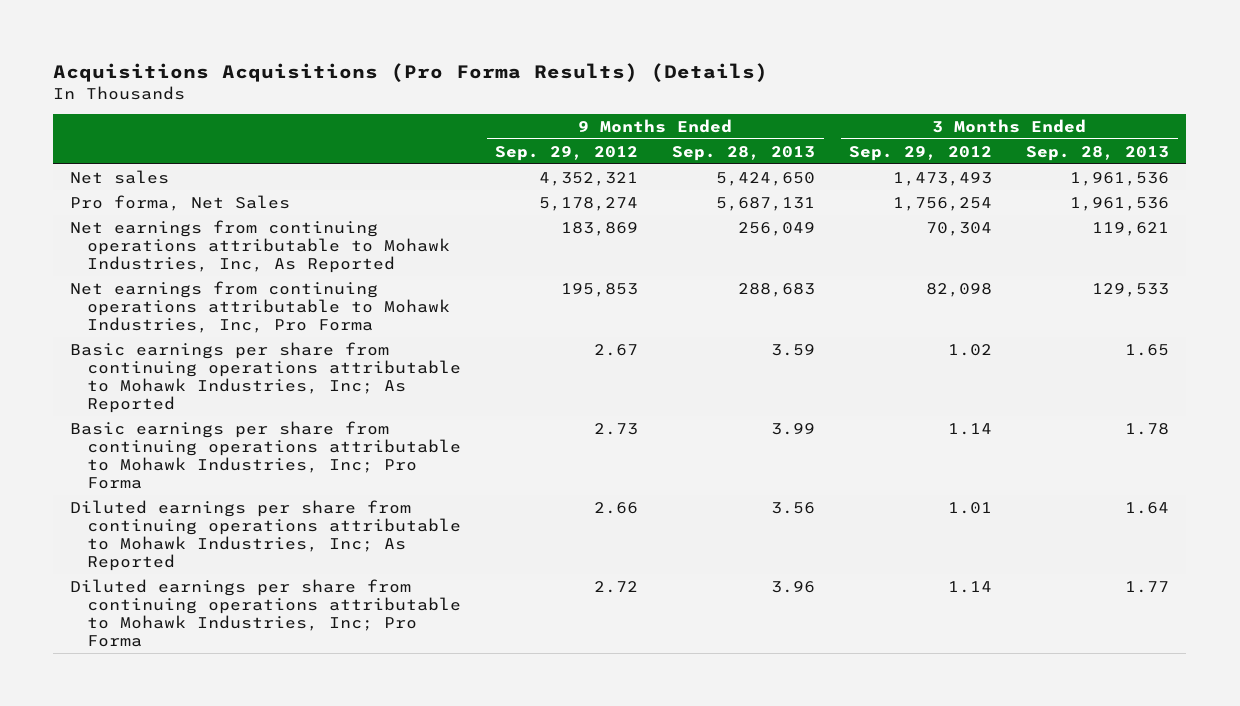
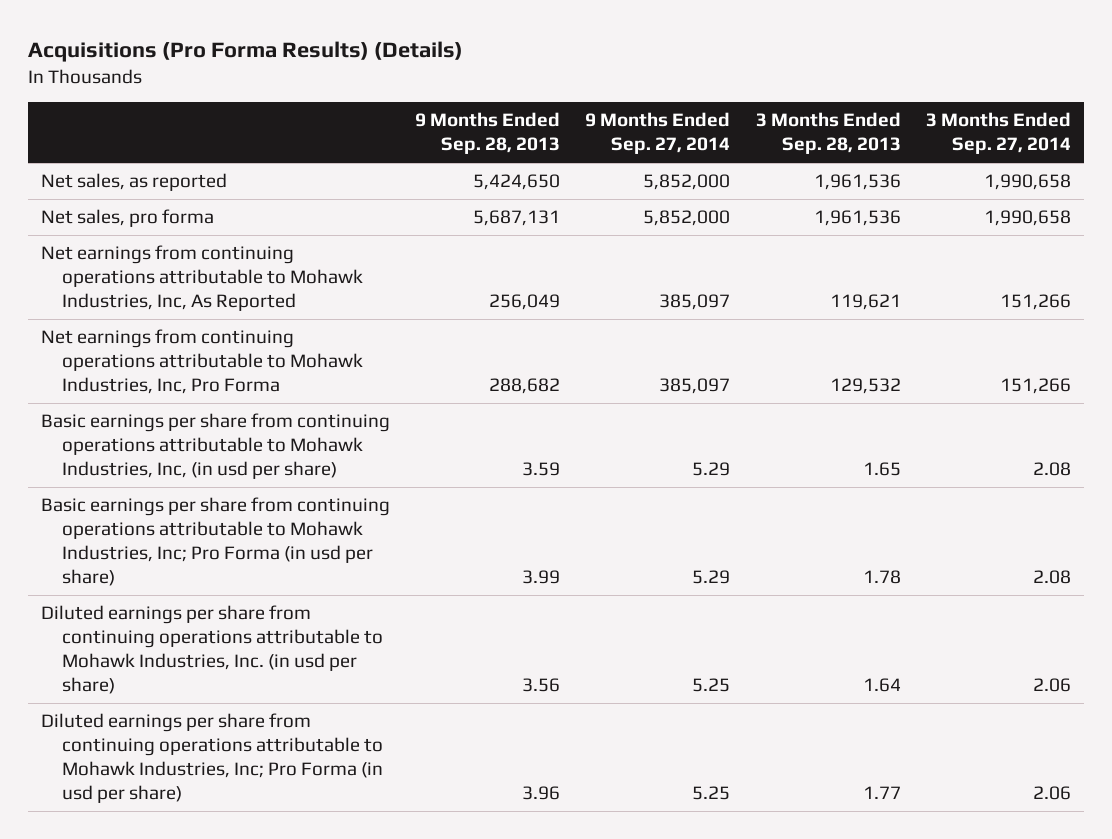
[53,62,769,82] Acquisitions Acquisitions (Pro Forma Results) (Details) -> [27,41,463,63] Acquisitions (Pro Forma Results) (Details)
[495,145,639,161] Sep. 29, 2012 -> none
[849,145,993,161] Sep. 29, 2012 -> none
none -> [585,112,731,155] 9 Months Ended Sep. 27, 2014
none -> [925,112,1071,155] 3 Months Ended Sep. 27, 2014
[70,169,170,184] Net sales -> [40,173,227,192] Net sales, as reported
[70,194,291,211] Pro forma, Net Sales -> [40,209,214,228] Net sales, pro forma
[738,282,816,297] 288,683 -> [488,378,560,395] 288,682
[1092,282,1170,297] 129,533 -> [829,378,901,395] 129,532
[70,341,462,414] Basic earnings per share from continuing operations attributable to Mohawk Industries, Inc; As Reported -> [40,413,390,480] Basic earnings per share from continuing operations attributable to Mohawk Industries, Inc, (in usd per share)
[70,420,462,490] Basic earnings per share from continuing operations attributable to Mohawk Industries, Inc; Pro Forma -> [40,497,390,587] Basic earnings per share from continuing operations attributable to Mohawk Industries, Inc; Pro Forma (in usd per share)
[70,499,462,572] Diluted earnings per share from continuing operations attributable to Mohawk Industries, Inc; As Reported -> [40,605,384,695] Diluted earnings per share from continuing operations attributable to Mohawk Industries, Inc. (in usd per share)
[70,578,462,648] Diluted earnings per share from continuing operations attributable to Mohawk Industries, Inc; Pro Forma -> [40,713,384,804] Diluted earnings per share from continuing operations attributable to Mohawk Industries, Inc; Pro Forma (in usd per share)

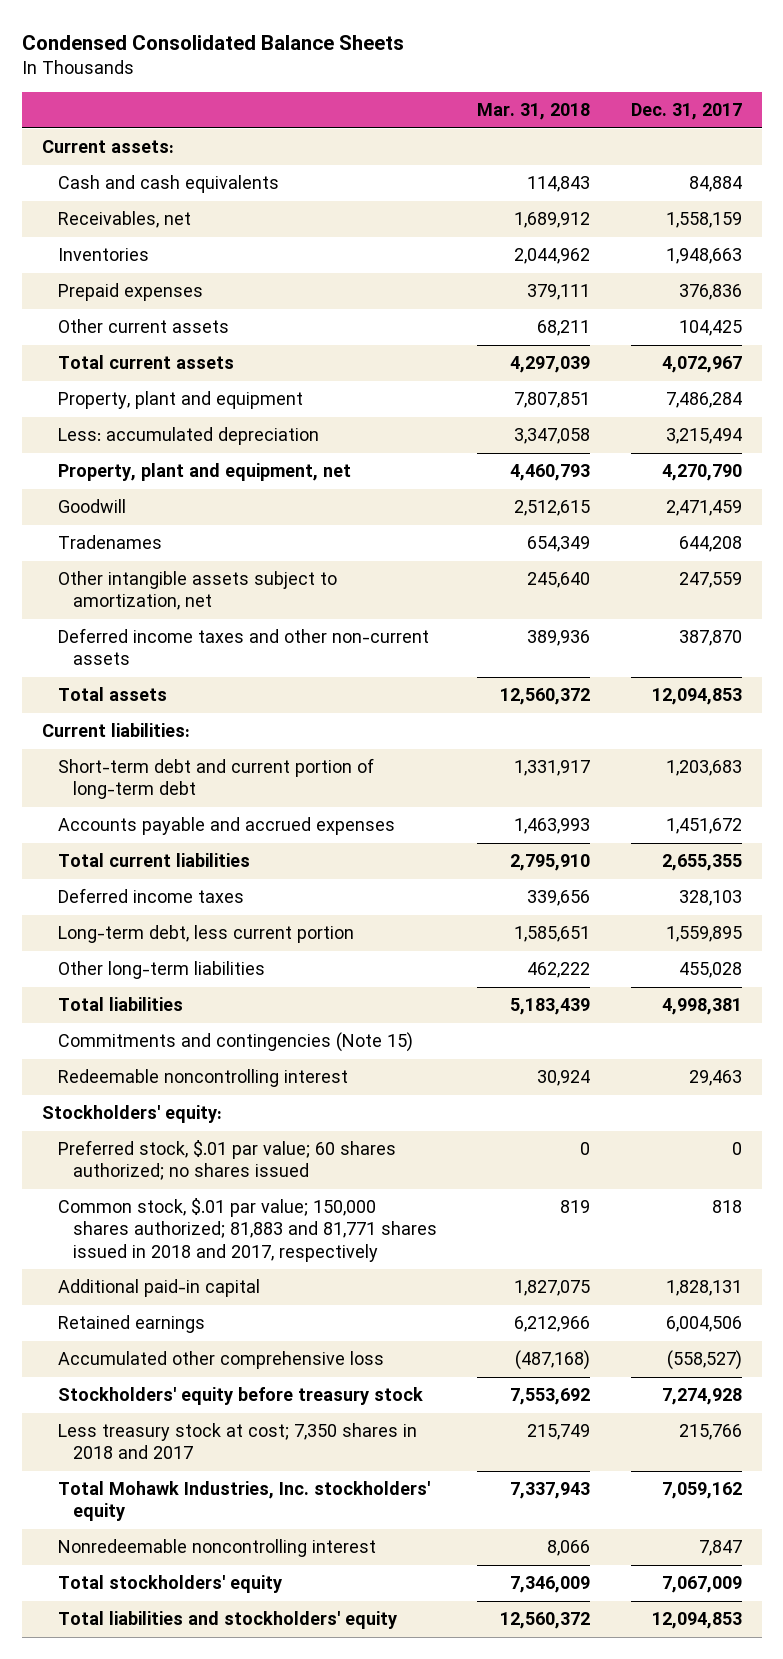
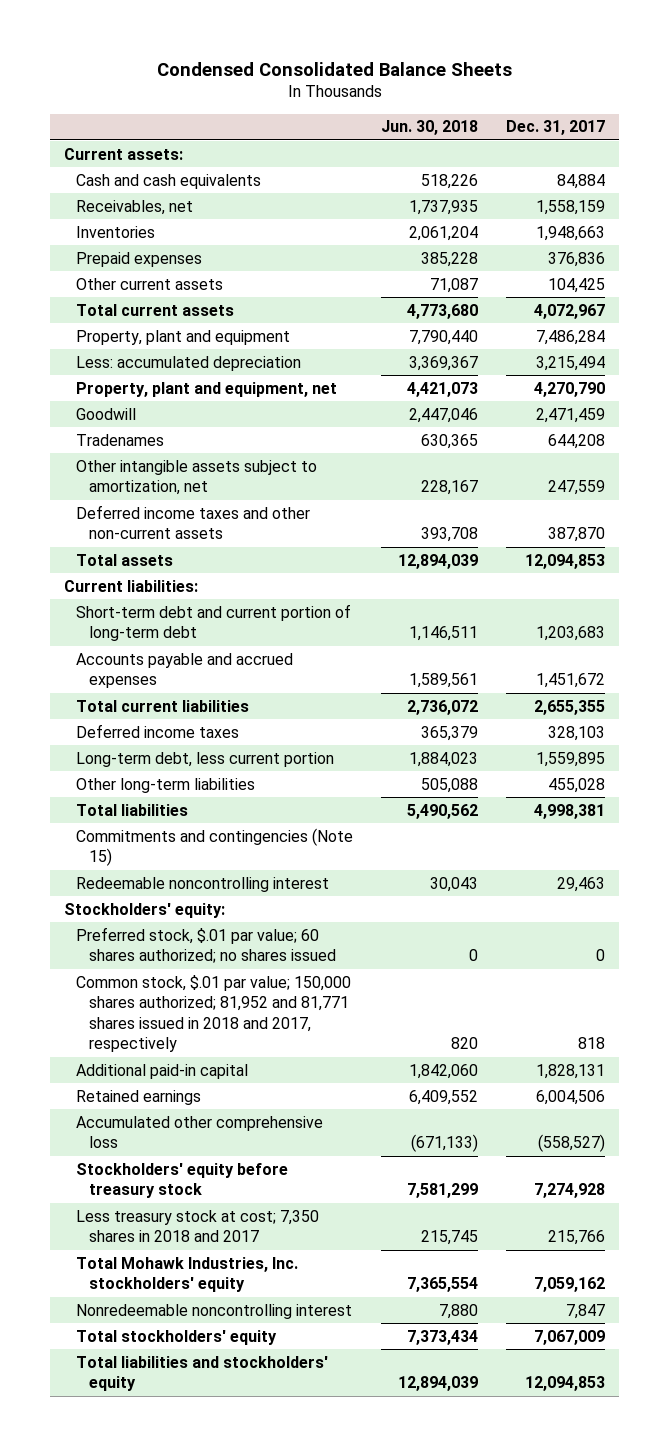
[477,103,591,121] Mar. 31, 2018 -> none
none -> [381,120,479,136] Jun. 30, 2018
[57,1198,438,1262] Common stock, $.01 par value; 150,000 shares authorized; 81,883 and 81,771 shares issued in 2018 and 2017, respectively -> [76,974,352,1053] Common stock, $.01 par value; 150,000 shares authorized; 81,952 and 81,771 shares issued in 2018 and 2017, respectively

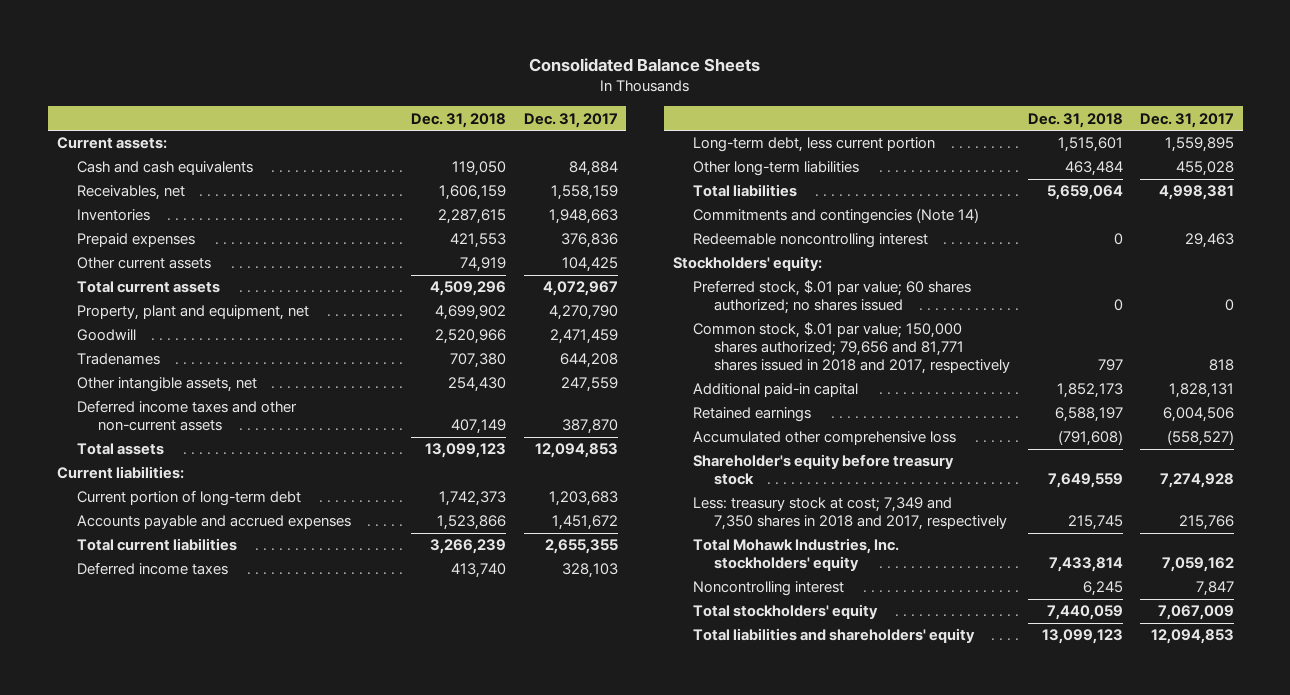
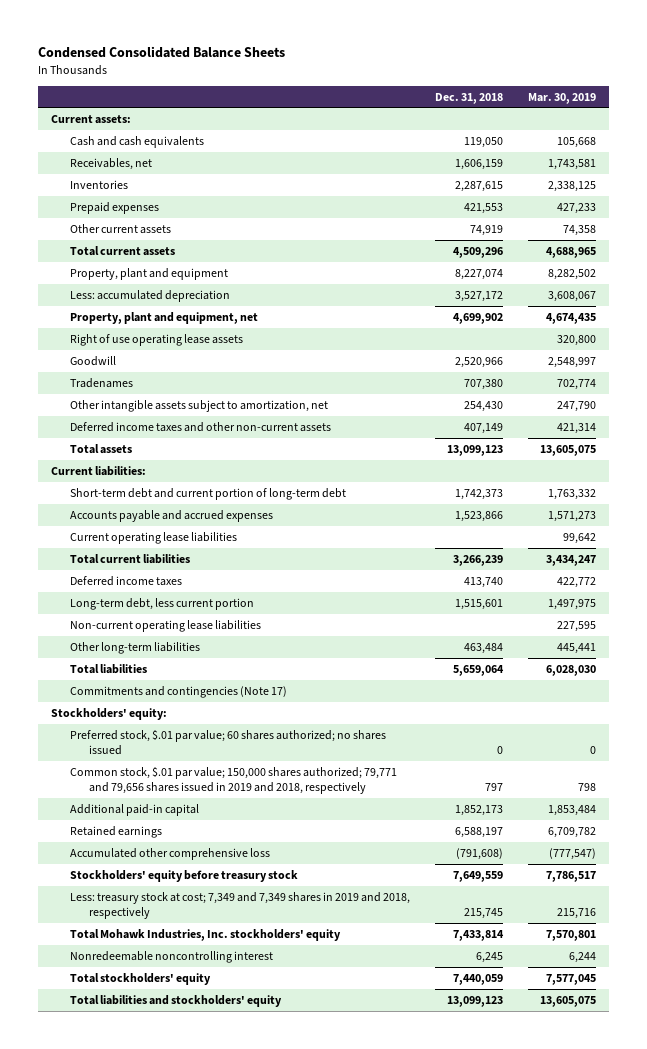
[529,58,761,73] Consolidated Balance Sheets -> [38,46,286,59] Condensed Consolidated Balance Sheets
[523,112,618,128] Dec. 31, 2017 -> none
none -> [528,92,597,104] Mar. 30, 2019
none -> [70,267,229,280] Property, plant and equipment
none -> [70,289,231,302] Less: accumulated depreciation
none -> [70,333,244,346] Right of use operating lease assets
[77,377,258,393] Other intangible assets, net -> [70,399,329,412] Other intangible assets subject to amortization, net
[77,490,302,507] Current portion of long-term debt -> [70,487,347,500] Short-term debt and current portion of long-term debt
none -> [70,531,238,544] Current operating lease liabilities
none -> [70,619,262,632] Non-current operating lease liabilities
[693,233,929,249] Redeemable noncontrolling interest -> none
[693,208,980,225] Commitments and contingencies (Note 14) -> [70,685,288,698] Commitments and contingencies (Note 17)
[693,322,1011,375] Common stock, $.01 par value; 150,000 shares authorized; 79,656 and 81,771 shares issued in 2018 and 2017, respectively -> [70,766,398,794] Common stock, $.01 par value; 150,000 shares authorized; 79,771 and 79,656 shares issued in 2019 and 2018, respectively
[693,454,955,486] Shareholder's equity before treasury stock -> [70,869,299,882] Stockholders' equity before treasury stock
[693,497,1008,531] Less: treasury stock at cost; 7,349 and 7,350 shares in 2018 and 2017, respectively -> [70,891,411,919] Less: treasury stock at cost; 7,349 and 7,349 shares in 2019 and 2018, respectively
[693,581,845,597] Noncontrolling interest -> [70,950,274,963] Nonredeemable noncontrolling interest
[693,628,976,644] Total liabilities and shareholders' equity -> [70,994,283,1007] Total liabilities and stockholders' equity

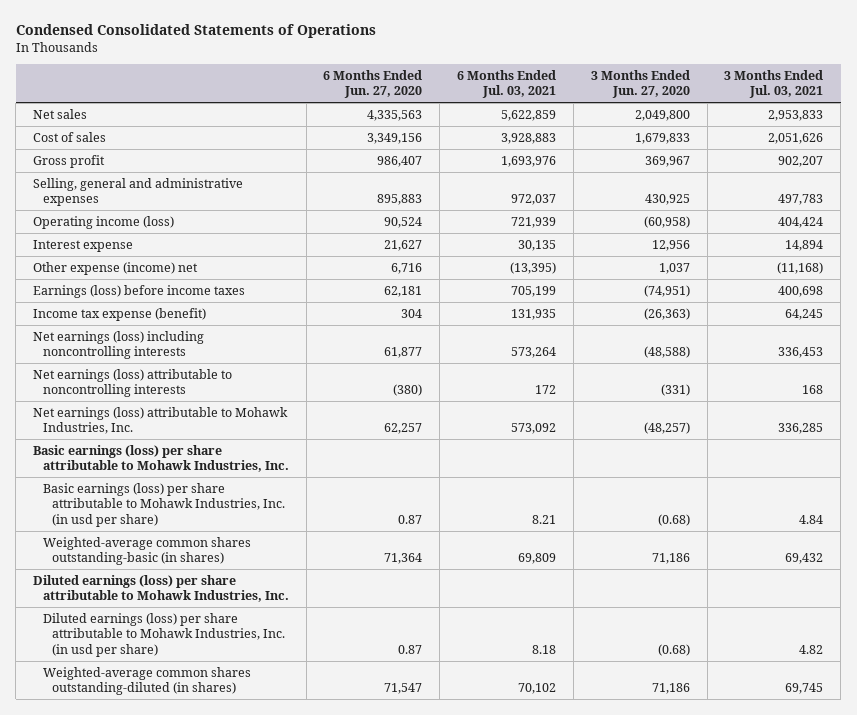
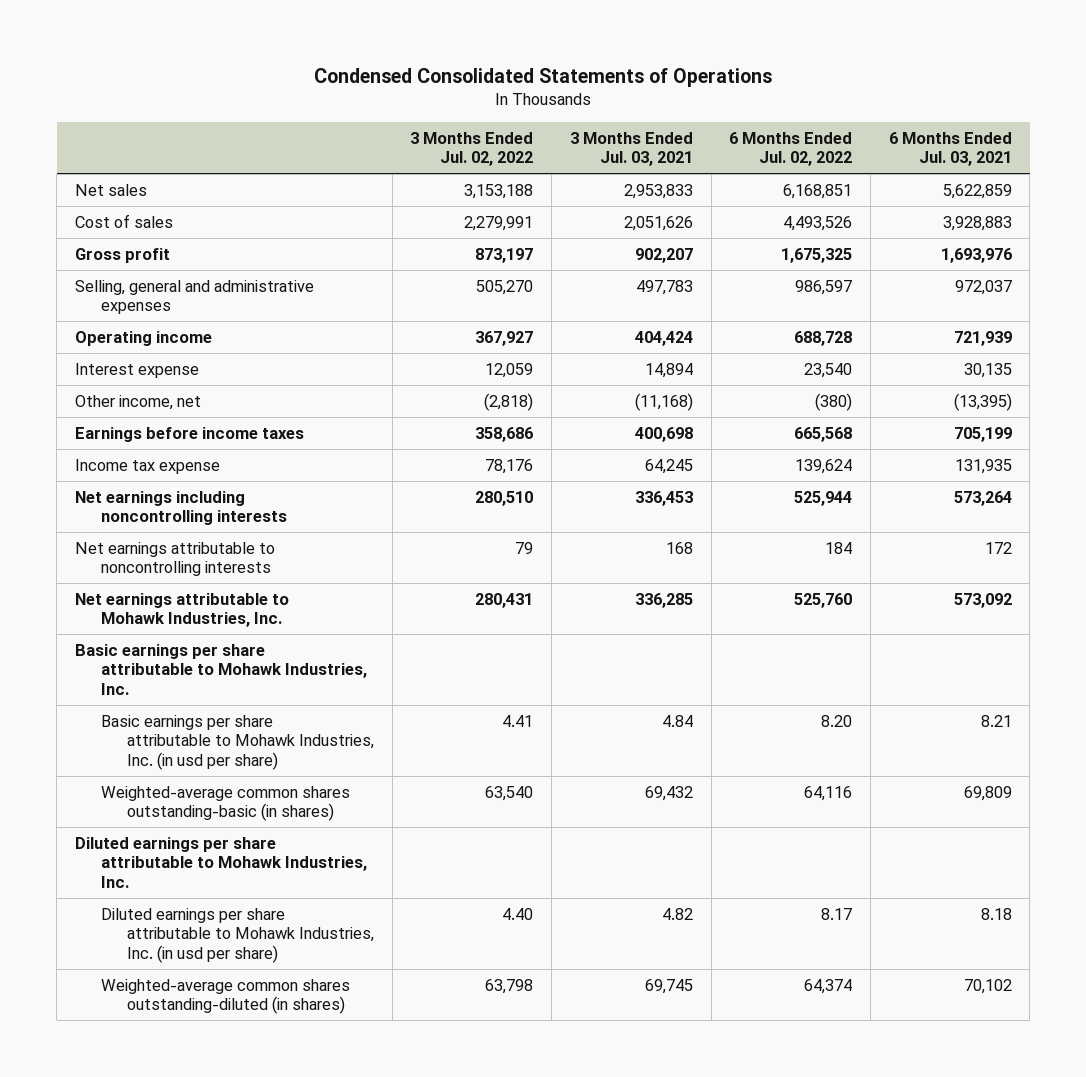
[323,69,423,99] 6 Months Ended Jun. 27, 2020 -> none
[590,69,690,99] 3 Months Ended Jun. 27, 2020 -> none
none -> [410,131,534,167] 3 Months Ended Jul. 02, 2022
none -> [729,131,853,167] 6 Months Ended Jul. 02, 2022
[33,215,175,229] Operating income (loss) -> [74,331,212,347] Operating income
[33,261,199,275] Other expense (income) net -> [74,395,201,411] Other income, net
[33,284,246,298] Earnings (loss) before income taxes -> [74,427,304,443] Earnings before income taxes
[33,307,207,321] Income tax expense (benefit) -> [74,459,220,475] Income tax expense
[33,330,205,360] Net earnings (loss) including noncontrolling interests -> [74,491,287,526] Net earnings including noncontrolling interests
[33,368,233,398] Net earnings (loss) attributable to noncontrolling interests -> [74,542,275,577] Net earnings attributable to noncontrolling interests
[33,406,289,435] Net earnings (loss) attributable to Mohawk Industries, Inc. -> [74,593,289,628] Net earnings attributable to Mohawk Industries, Inc.
[33,444,289,473] Basic earnings (loss) per share attributable to Mohawk Industries, Inc. -> [74,644,367,695] Basic earnings per share attributable to Mohawk Industries, Inc.
[42,482,286,527] Basic earnings (loss) per share attributable to Mohawk Industries, Inc. (in usd per share) -> [100,715,375,770] Basic earnings per share attributable to Mohawk Industries, Inc. (in usd per share)
[33,574,289,603] Diluted earnings (loss) per share attributable to Mohawk Industries, Inc. -> [74,837,367,888] Diluted earnings per share attributable to Mohawk Industries, Inc.
[42,612,286,657] Diluted earnings (loss) per share attributable to Mohawk Industries, Inc. (in usd per share) -> [100,908,375,963] Diluted earnings per share attributable to Mohawk Industries, Inc. (in usd per share)

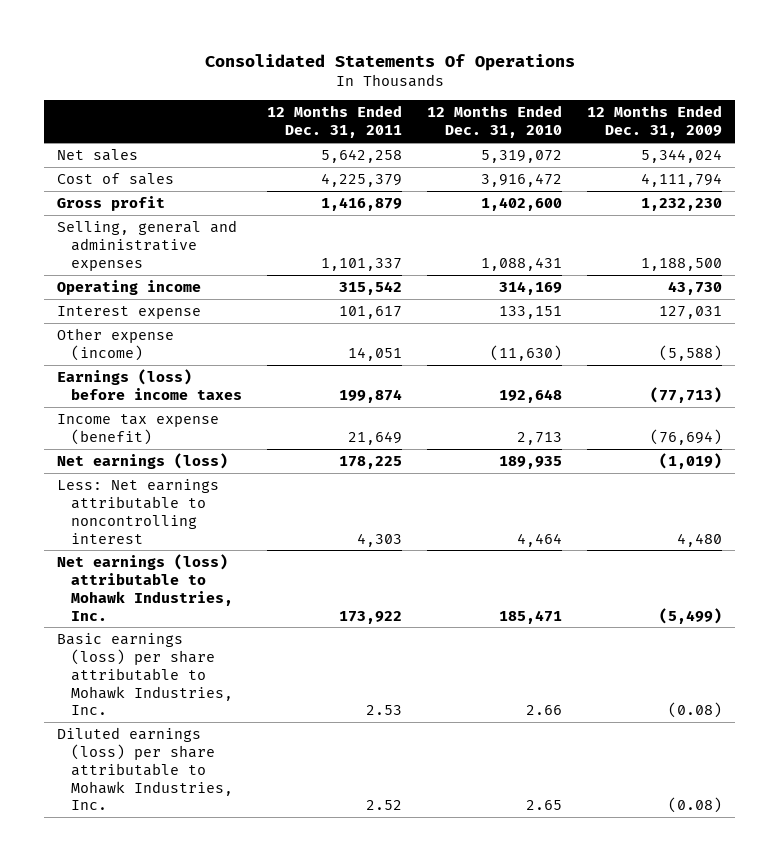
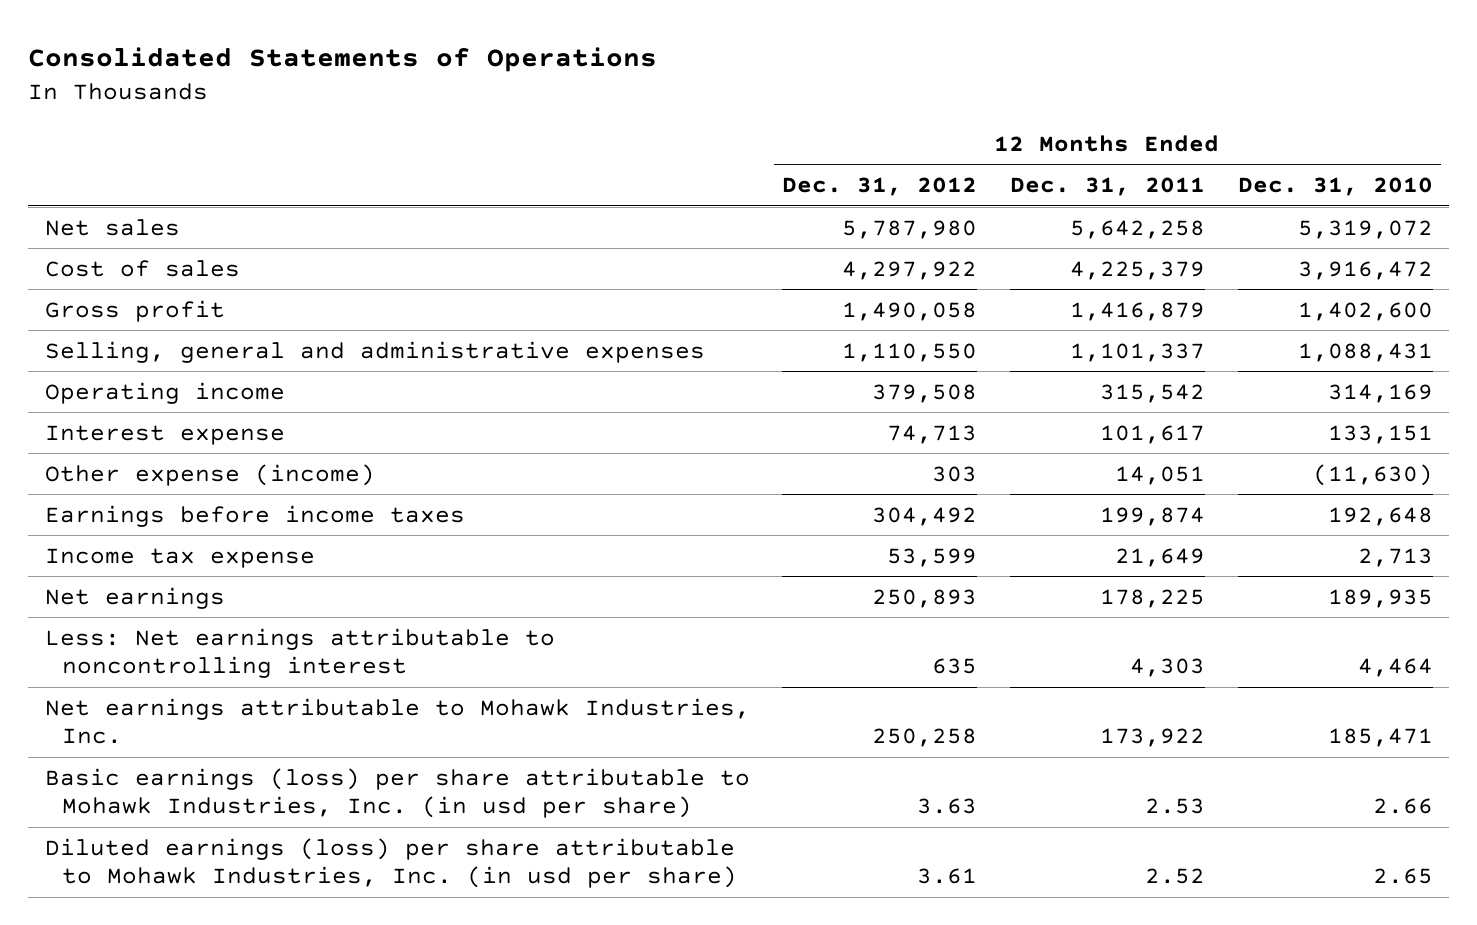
[204,53,575,71] Consolidated Statements Of Operations -> [28,47,658,73] Consolidated Statements of Operations
[587,105,723,139] 12 Months Ended Dec. 31, 2009 -> none
none -> [782,177,978,197] Dec. 31, 2012
[56,369,243,400] Earnings (loss) before income taxes -> [44,504,465,527] Earnings before income taxes
[56,414,219,445] Income tax expense (benefit) -> [44,547,315,568] Income tax expense
[56,453,228,470] Net earnings (loss) -> [44,586,225,609] Net earnings
[56,554,234,621] Net earnings (loss) attributable to Mohawk Industries, Inc. -> [44,697,750,745] Net earnings attributable to Mohawk Industries, Inc.
[56,633,234,716] Basic earnings (loss) per share attributable to Mohawk Industries, Inc. -> [44,767,750,819] Basic earnings (loss) per share attributable to Mohawk Industries, Inc. (in usd per share)
[56,727,234,811] Diluted earnings (loss) per share attributable to Mohawk Industries, Inc. -> [44,837,737,889] Diluted earnings (loss) per share attributable to Mohawk Industries, Inc. (in usd per share)

